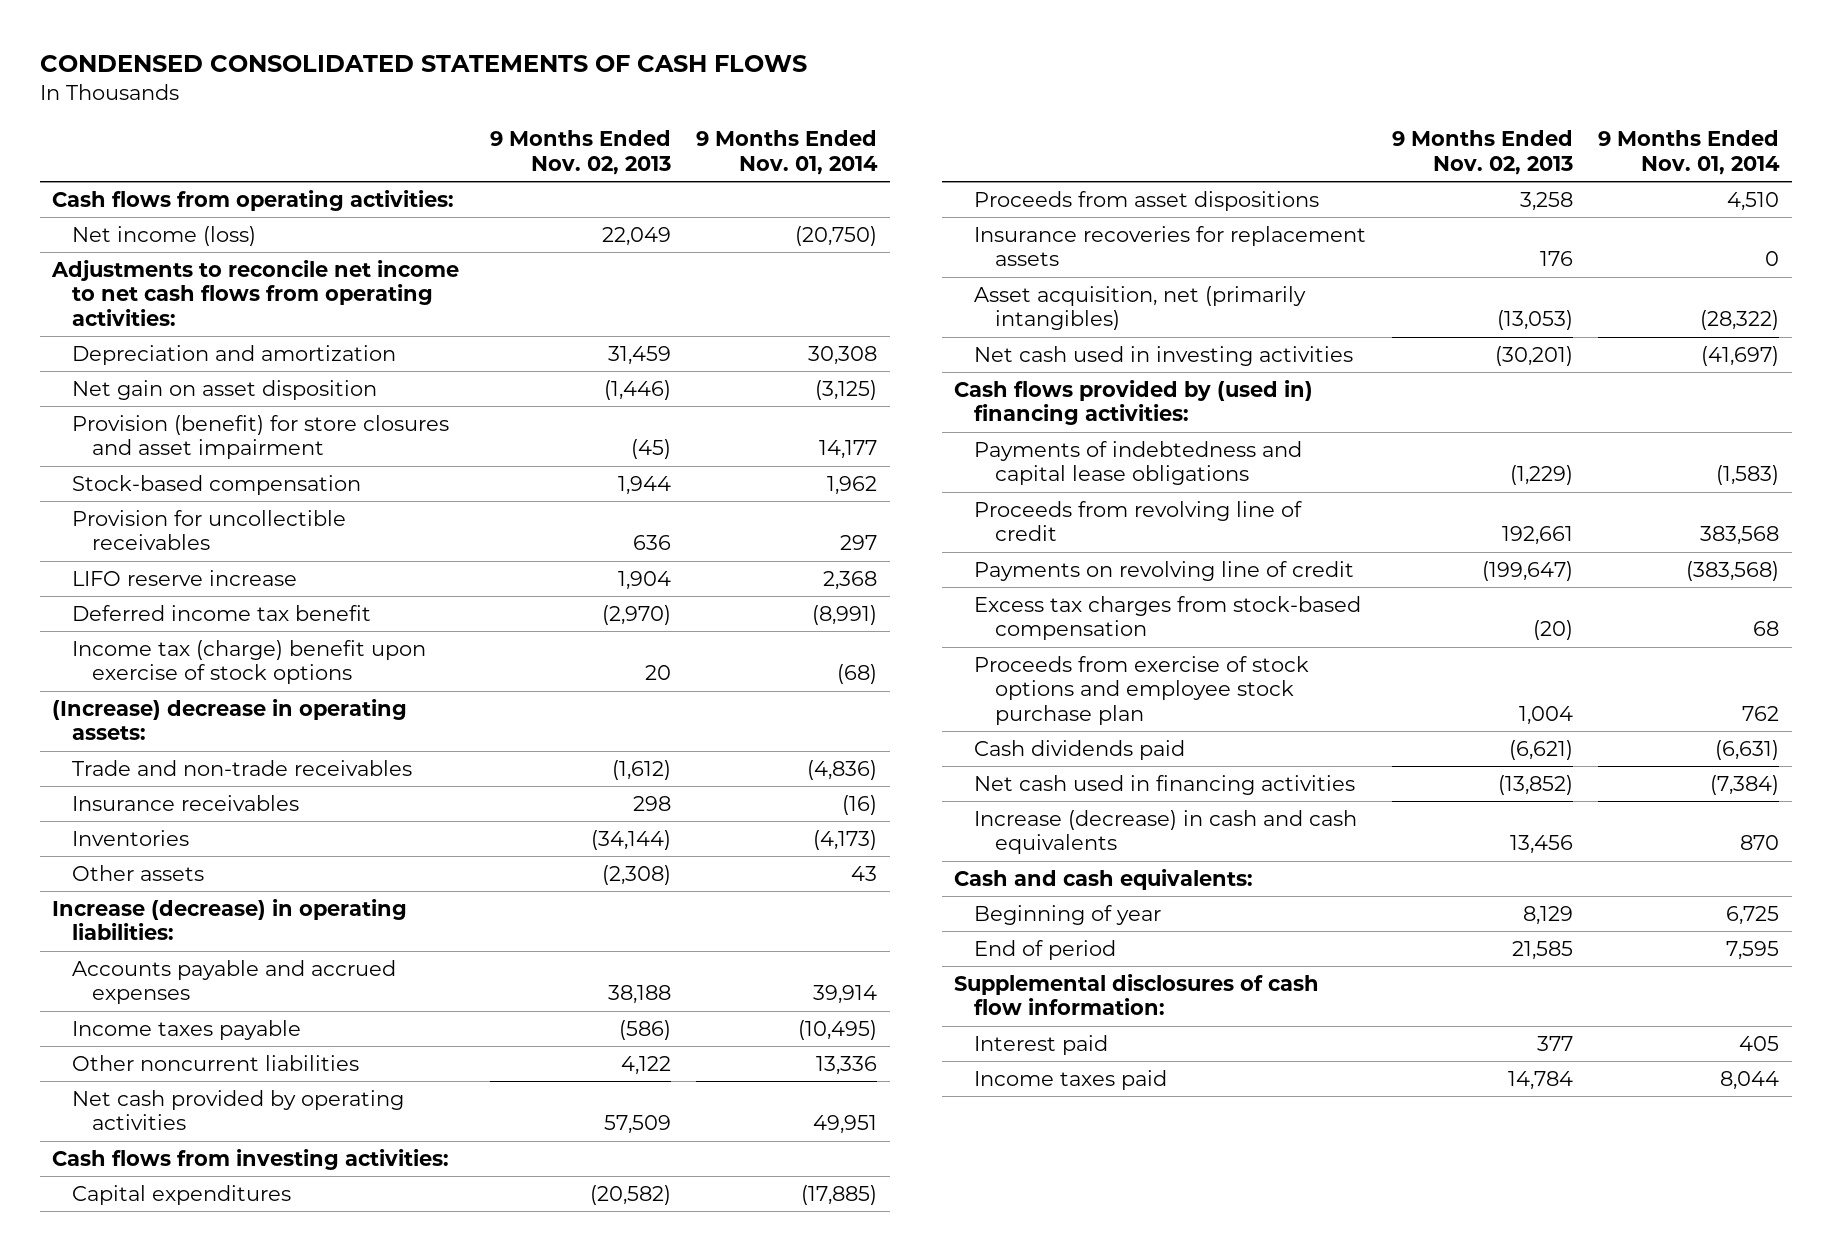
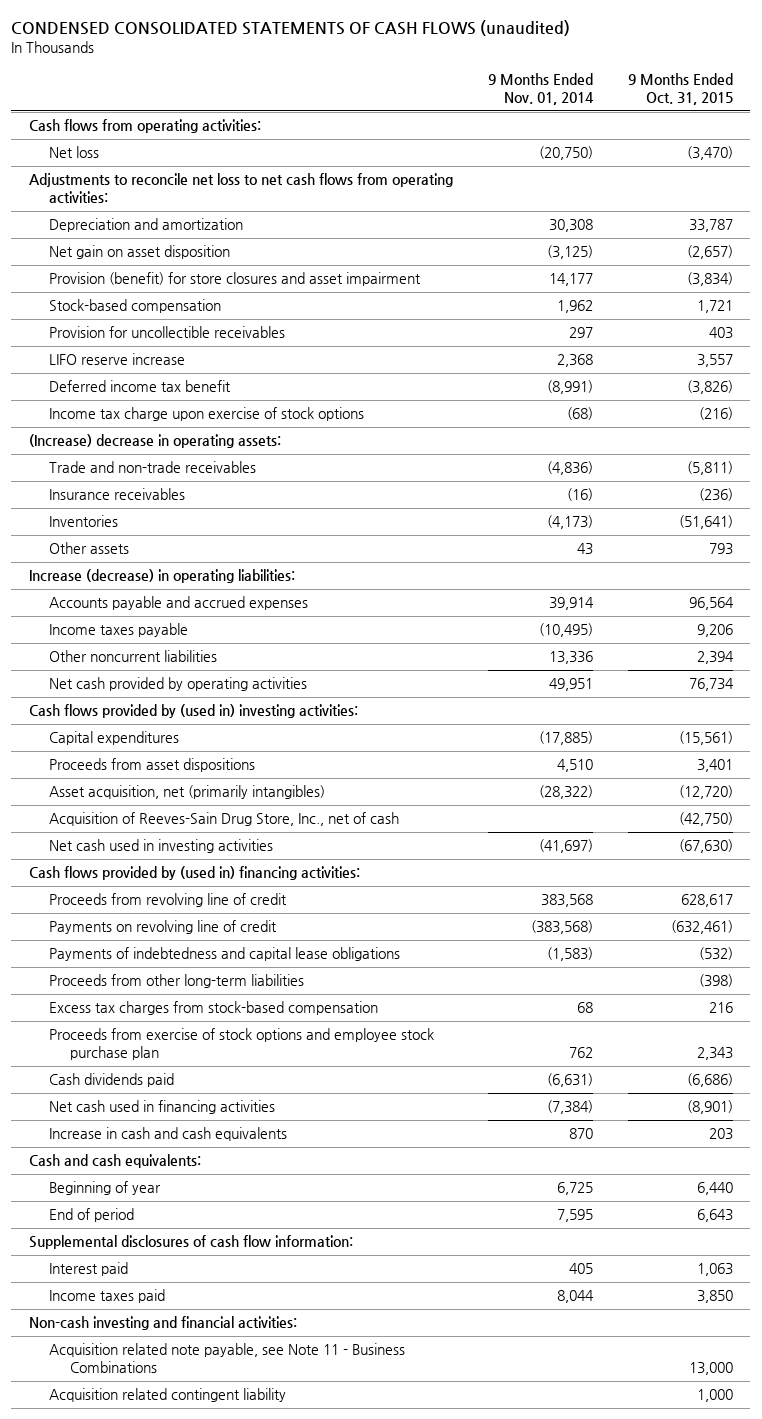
[39,55,807,73] CONDENSED CONSOLIDATED STATEMENTS OF CASH FLOWS -> [11,19,571,36] CONDENSED CONSOLIDATED STATEMENTS OF CASH FLOWS (unaudited)
[489,130,671,175] 9 Months Ended Nov. 02, 2013 -> none
none -> [627,73,733,105] 9 Months Ended Oct. 31, 2015
[72,226,257,247] Net income (loss) -> [49,146,100,159] Net loss
[51,260,460,326] Adjustments to reconcile net income to net cash flows from operating activities: -> [28,173,453,204] Adjustments to reconcile net loss to net cash flows from operating activities:
[72,640,427,685] Income tax (charge) benefit upon exercise of stock options -> [49,407,365,422] Income tax charge upon exercise of stock options
[52,1149,450,1171] Cash flows from investing activities: -> none
none -> [28,704,358,719] Cash flows provided by (used in) investing activities:
[974,226,1367,267] Insurance recoveries for replacement assets -> none
none -> [49,812,400,827] Acquisition of Reeves-Sain Drug Store, Inc., net of cash
[974,441,1303,486] Payments of indebtedness and capital lease obligations -> [49,947,401,962] Payments of indebtedness and capital lease obligations
none -> [49,974,305,989] Proceeds from other long-term liabilities
[974,810,1358,855] Increase (decrease) in cash and cash equivalents -> [49,1127,288,1142] Increase in cash and cash equivalents
none -> [28,1316,297,1331] Non-cash investing and financial activities:
none -> [49,1343,406,1374] Acquisition related note payable, see Note 11 - Business Combinations
none -> [49,1388,287,1403] Acquisition related contingent liability

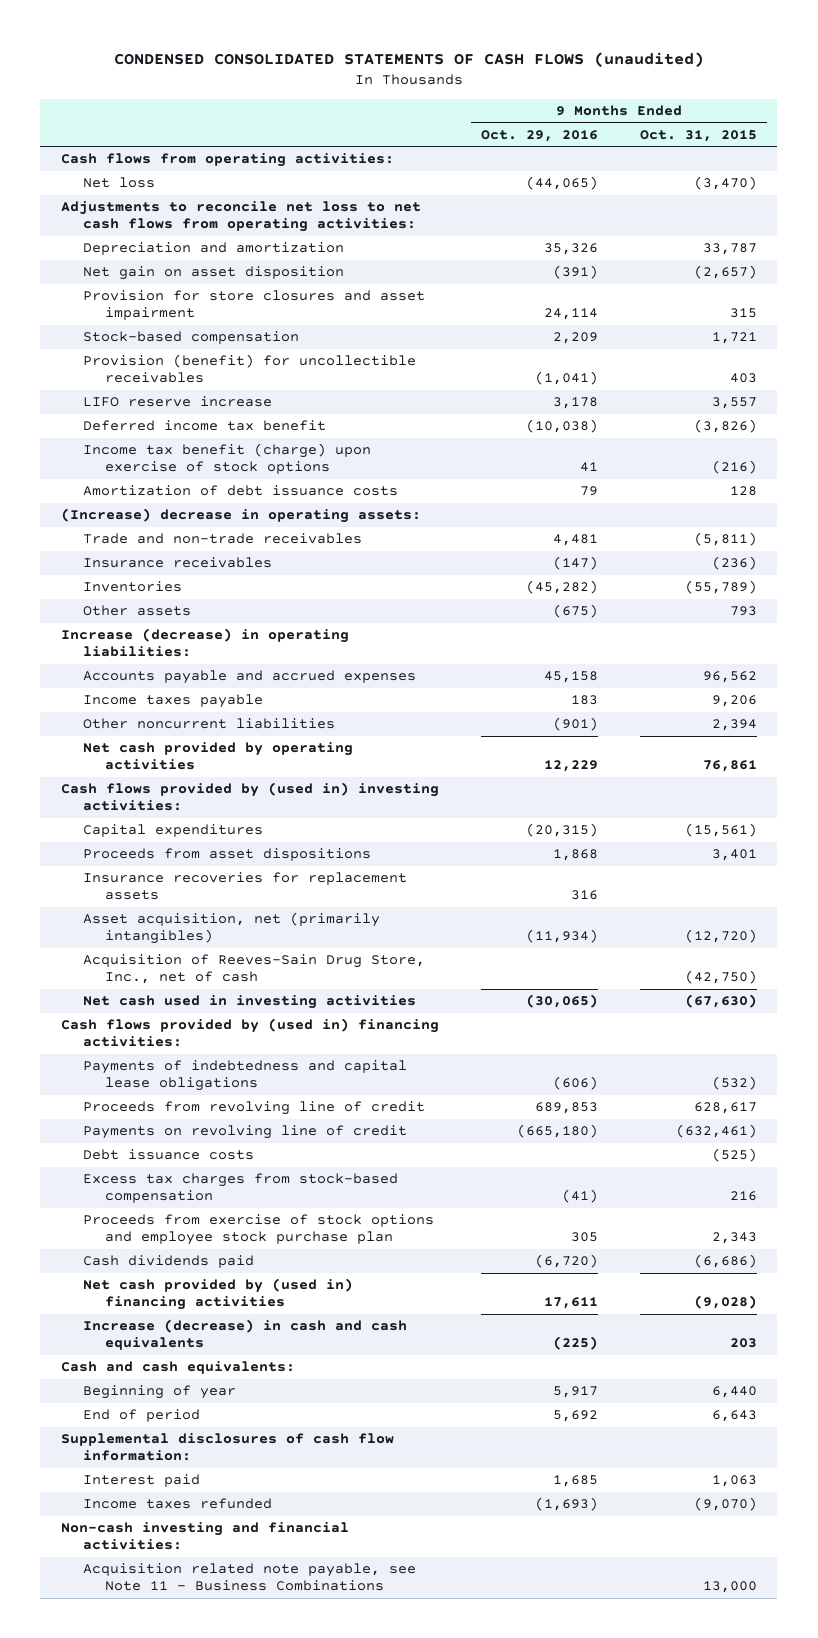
[487,73,594,105] 9 Months Ended Nov. 01, 2014 -> none
none -> [480,129,598,142] Oct. 29, 2016
[49,272,422,287] Provision (benefit) for store closures and asset impairment -> [82,290,425,321] Provision for store closures and asset impairment
[686,272,733,287] (3,834) -> [729,308,757,319] 315
[49,326,286,339] Provision for uncollectible receivables -> [82,354,416,384] Provision (benefit) for uncollectible receivables
[49,407,365,422] Income tax charge upon exercise of stock options -> [82,443,371,475] Income tax benefit (charge) upon exercise of stock options
none -> [82,485,398,497] Amortization of debt issuance costs
[678,515,733,530] (51,641) -> [684,580,757,595] (55,789)
[688,597,734,611] 96,564 -> [702,671,757,684] 96,562
[688,678,734,692] 76,734 -> [702,760,757,773] 76,861
none -> [82,872,407,901] Insurance recoveries for replacement assets
[49,947,401,962] Payments of indebtedness and capital lease obligations -> [82,1060,407,1092] Payments of indebtedness and capital lease obligations
[49,974,305,989] Proceeds from other long-term liabilities -> none
none -> [82,1149,254,1161] Debt issuance costs
[49,1100,276,1115] Net cash used in financing activities -> [82,1278,353,1311] Net cash provided by (used in) financing activities
[686,1100,733,1115] (8,901) -> [693,1295,757,1310] (9,028)
[49,1127,288,1142] Increase in cash and cash equivalents -> [82,1319,407,1351] Increase (decrease) in cash and cash equivalents
[49,1289,166,1304] Income taxes paid -> [82,1498,272,1510] Income taxes refunded
[696,1290,733,1304] 3,850 -> [693,1497,757,1512] (9,070)
[49,1388,287,1403] Acquisition related contingent liability -> none

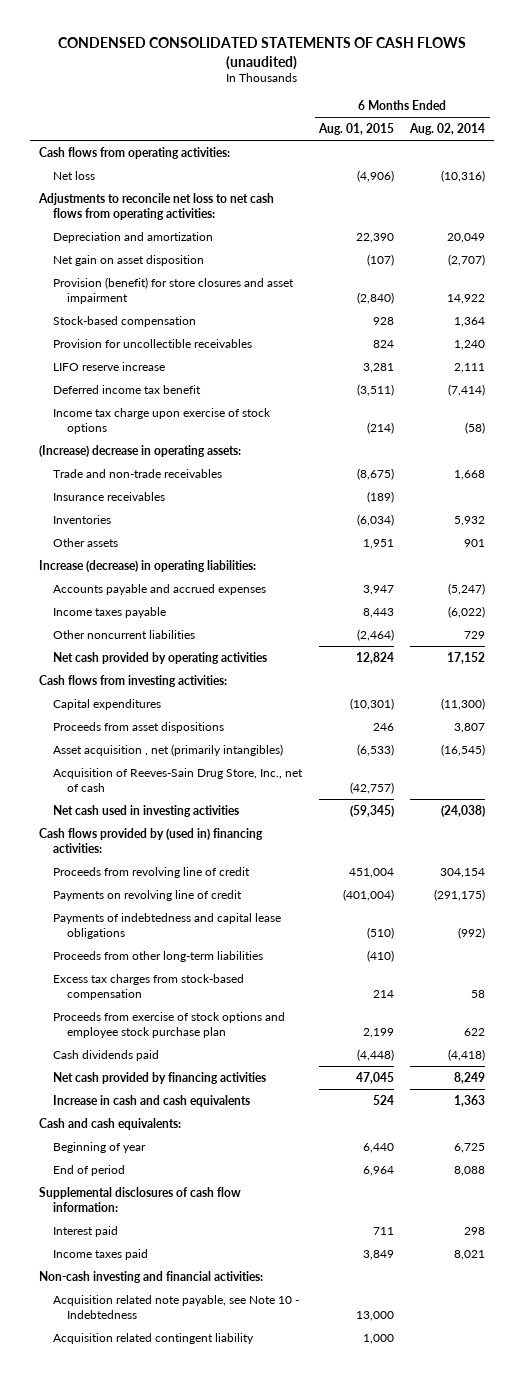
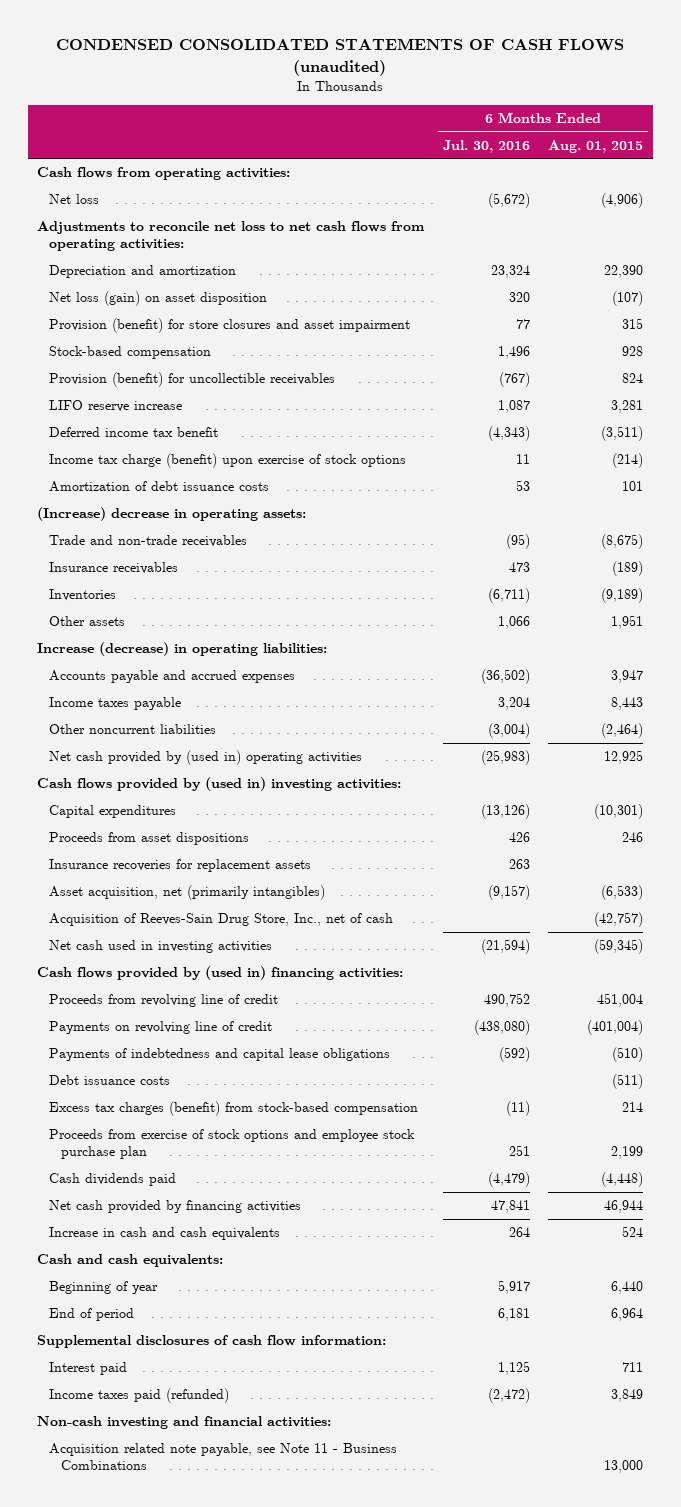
[409,122,486,135] Aug. 02, 2014 -> none
none -> [442,139,530,153] Jul. 30, 2016
[52,254,204,266] Net gain on asset disposition -> [49,291,268,307] Net loss (gain) on asset disposition
[356,291,394,304] (2,840) -> [622,318,644,330] 315
[52,338,252,348] Provision for uncollectible receivables -> [49,372,336,388] Provision (benefit) for uncollectible receivables
[52,407,271,434] Income tax charge upon exercise of stock options -> [49,453,407,469] Income tax charge (benefit) upon exercise of stock options
none -> [49,481,270,493] Amortization of debt issuance costs
[356,513,394,526] (6,034) -> [601,588,644,604] (9,189)
[52,651,267,664] Net cash provided by operating activities -> [49,750,363,766] Net cash provided by (used in) operating activities
[355,651,394,664] 12,824 -> [604,750,644,765] 12,925
[38,674,227,687] Cash flows from investing activities: -> [37,777,402,792] Cash flows provided by (used in) investing activities:
none -> [49,859,312,873] Insurance recoveries for replacement assets
[52,743,283,756] Asset acquisition , net (primarily intangibles) -> [49,885,326,901] Asset acquisition, net (primarily intangibles)
[52,950,263,962] Proceeds from other long-term liabilities -> none
none -> [49,1075,171,1086] Debt issuance costs
[52,973,244,1000] Excess tax charges from stock-based compensation -> [49,1101,419,1117] Excess tax charges (benefit) from stock-based compensation
[355,1071,394,1084] 47,045 -> [604,1200,644,1214] 46,944
[52,1248,148,1260] Income taxes paid -> [49,1388,230,1404] Income taxes paid (refunded)
[52,1332,254,1344] Acquisition related contingent liability -> none
[52,1294,299,1319] Acquisition related note payable, see Note 10 - Indebtedness -> [49,1443,398,1471] Acquisition related note payable, see Note 11 - Business Combinations

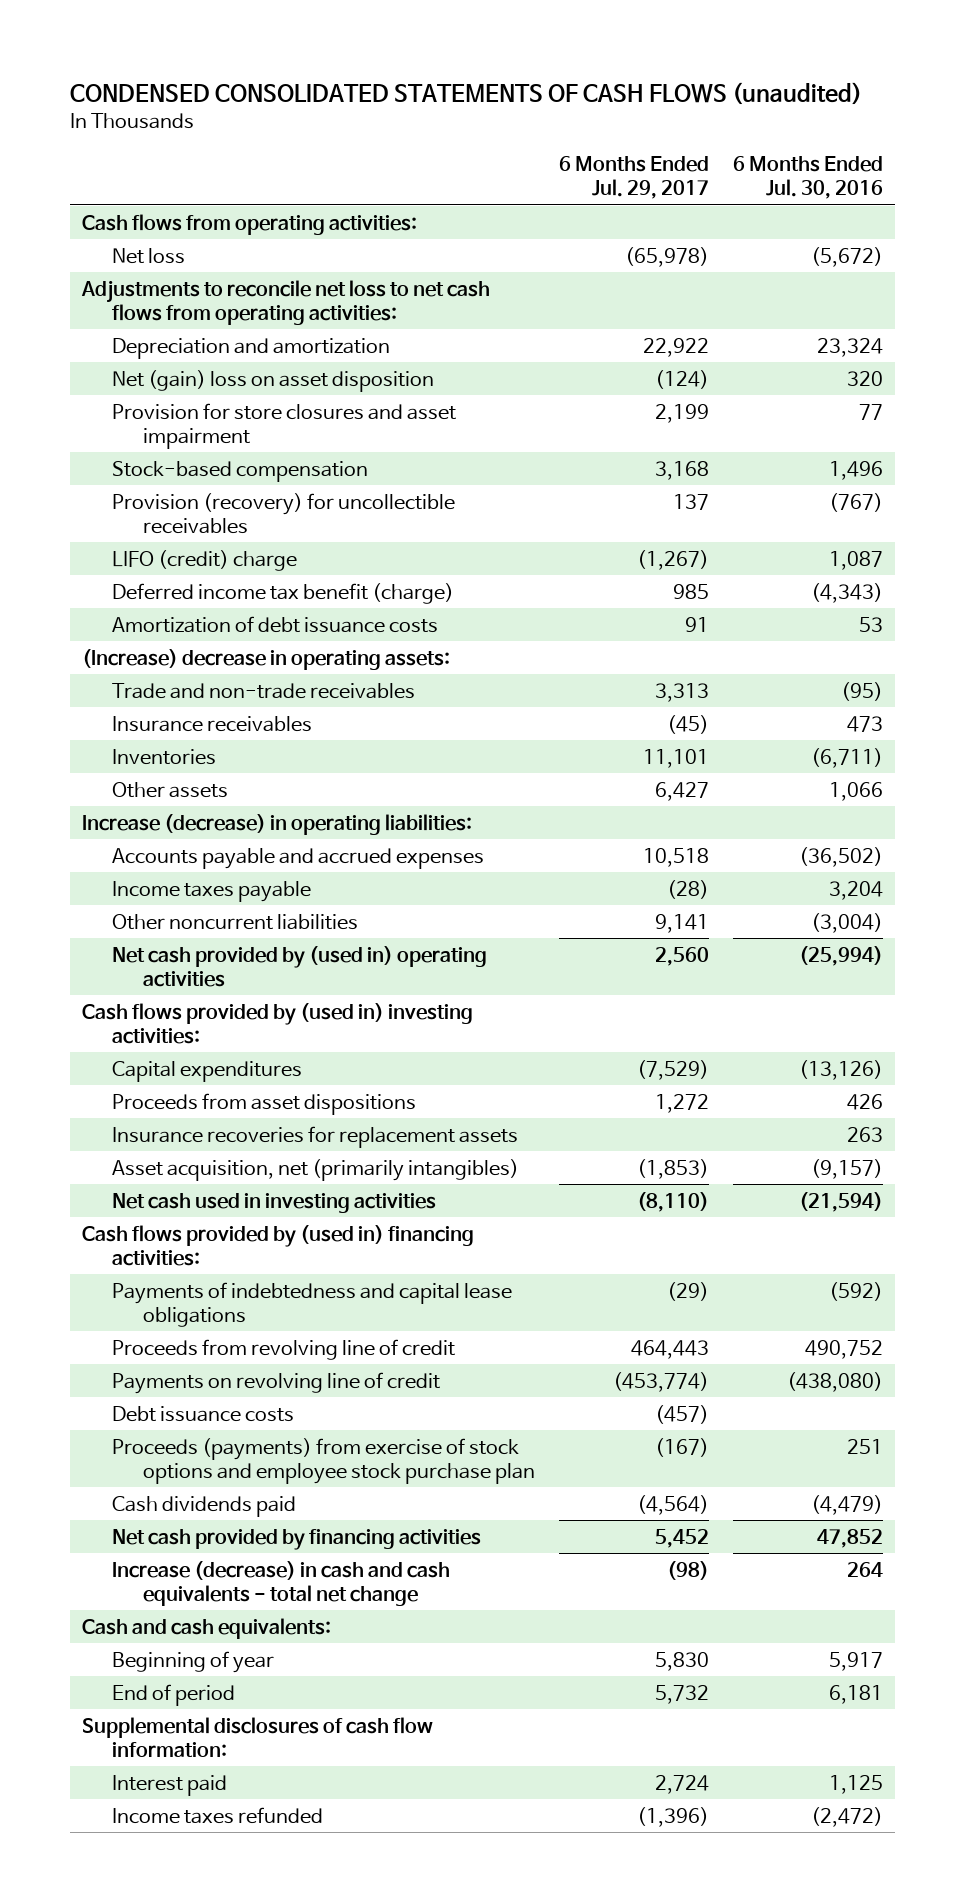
[548,139,644,153] Aug. 01, 2015 -> none
none -> [558,156,709,200] 6 Months Ended Jul. 29, 2017
[49,291,268,307] Net loss (gain) on asset disposition -> [112,369,435,392] Net (gain) loss on asset disposition
[49,318,411,334] Provision (benefit) for store closures and asset impairment -> [112,402,457,449] Provision for store closures and asset impairment
[49,453,407,469] Income tax charge (benefit) upon exercise of stock options -> none
[49,372,336,388] Provision (benefit) for uncollectible receivables -> [112,492,456,534] Provision (recovery) for uncollectible receivables
[49,400,183,413] LIFO reserve increase -> [112,549,298,571] LIFO (credit) charge
[49,427,219,438] Deferred income tax benefit -> [112,582,455,604] Deferred income tax benefit (charge)
[480,750,530,766] (25,983) -> [798,945,883,966] (25,994)
[49,913,394,927] Acquisition of Reeves-Sain Drug Store, Inc., net of cash -> none
[49,1048,391,1062] Payments of indebtedness and capital lease obligations -> [112,1281,513,1327] Payments of indebtedness and capital lease obligations
[49,1101,419,1117] Excess tax charges (benefit) from stock-based compensation -> none
[49,1129,416,1160] Proceeds from exercise of stock options and employee stock purchase plan -> [112,1437,535,1484] Proceeds (payments) from exercise of stock options and employee stock purchase plan
[490,1200,530,1214] 47,841 -> [816,1528,883,1548] 47,852
[49,1227,281,1241] Increase in cash and cash equivalents -> [112,1560,451,1606] Increase (decrease) in cash and cash equivalents - total net change
[37,1416,332,1430] Non-cash investing and financial activities: -> none
[49,1443,398,1471] Acquisition related note payable, see Note 11 - Business Combinations -> none
[49,1388,230,1404] Income taxes paid (refunded) -> [112,1806,324,1824] Income taxes refunded

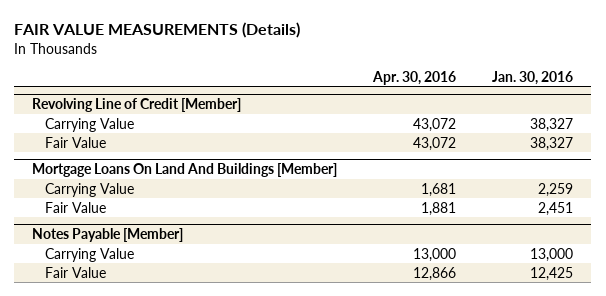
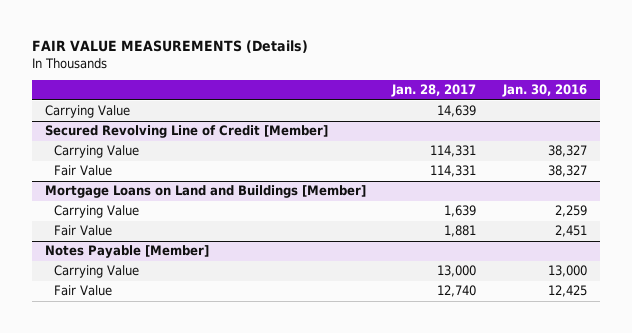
[372,70,457,85] Apr. 30, 2016 -> none
none -> [391,84,477,98] Jan. 28, 2017
none -> [45,105,131,119] Carrying Value
[32,98,242,113] Revolving Line of Credit [Member] -> [45,125,329,139] Secured Revolving Line of Credit [Member]
[32,163,338,178] Mortgage Loans On Land And Buildings [Member] -> [45,185,367,199] Mortgage Loans on Land and Buildings [Member]

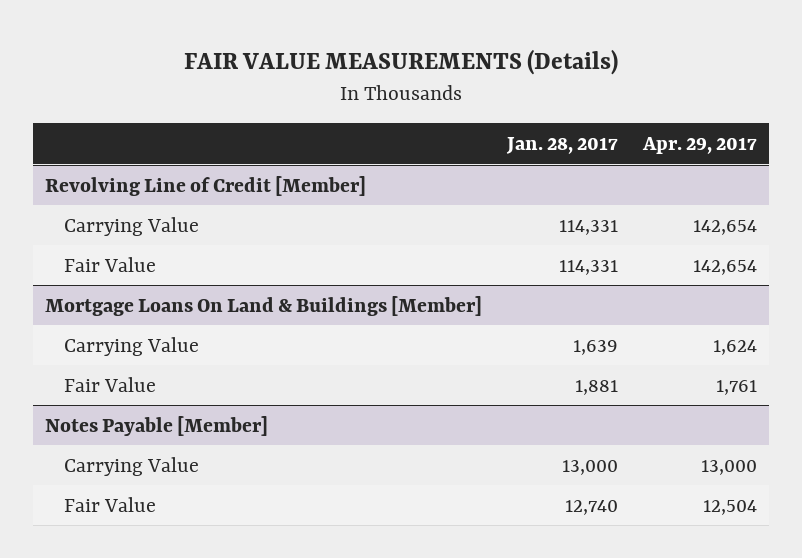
[501,84,587,98] Jan. 30, 2016 -> none
none -> [641,136,757,154] Apr. 29, 2017
[45,105,131,119] Carrying Value -> none
[45,125,329,139] Secured Revolving Line of Credit [Member] -> [45,175,367,196] Revolving Line of Credit [Member]
[45,185,367,199] Mortgage Loans on Land and Buildings [Member] -> [45,295,483,316] Mortgage Loans On Land & Buildings [Member]

